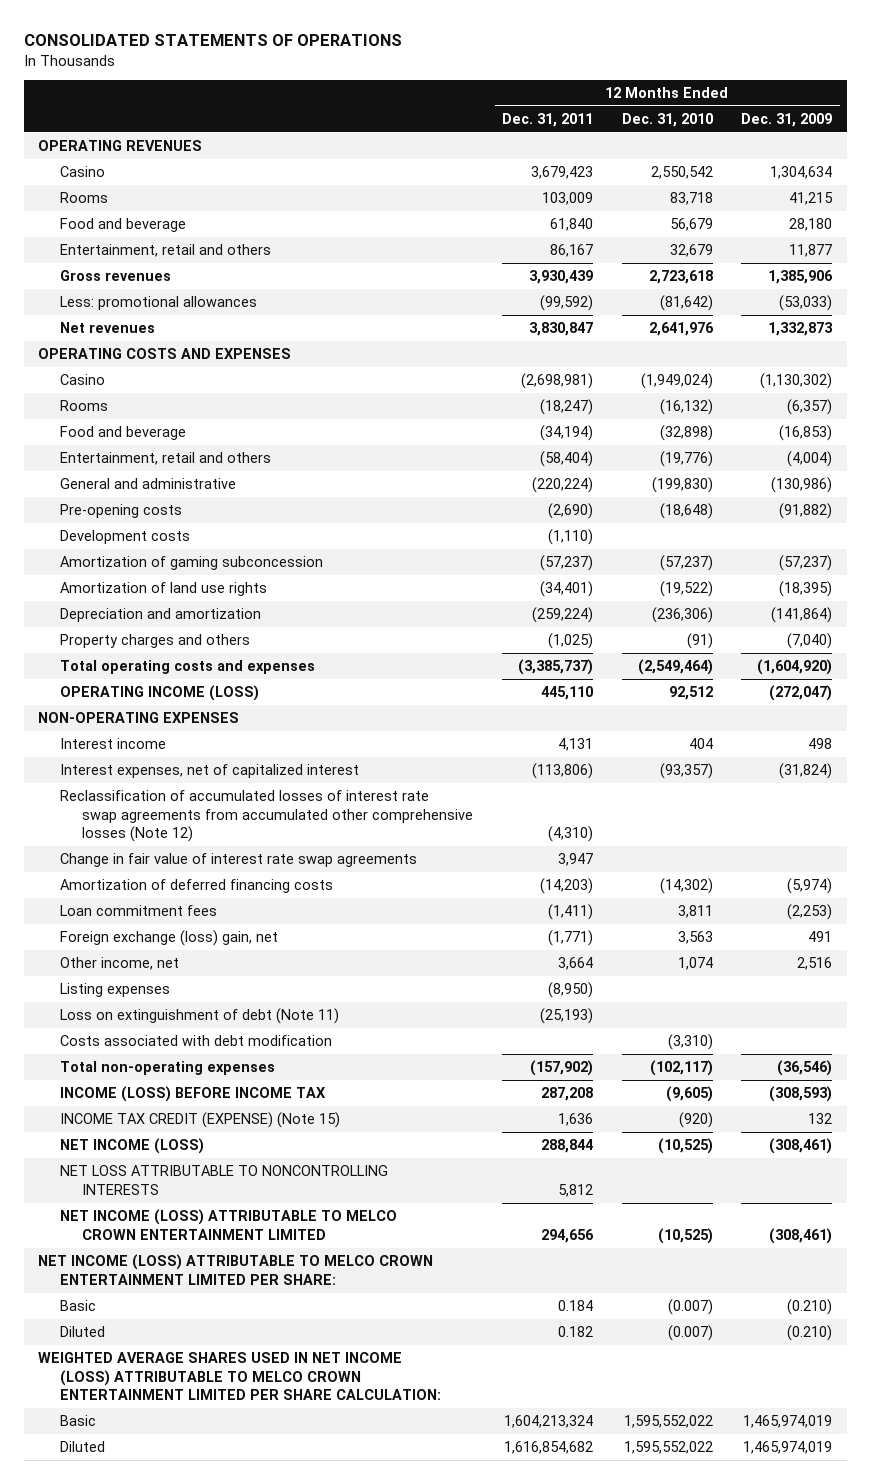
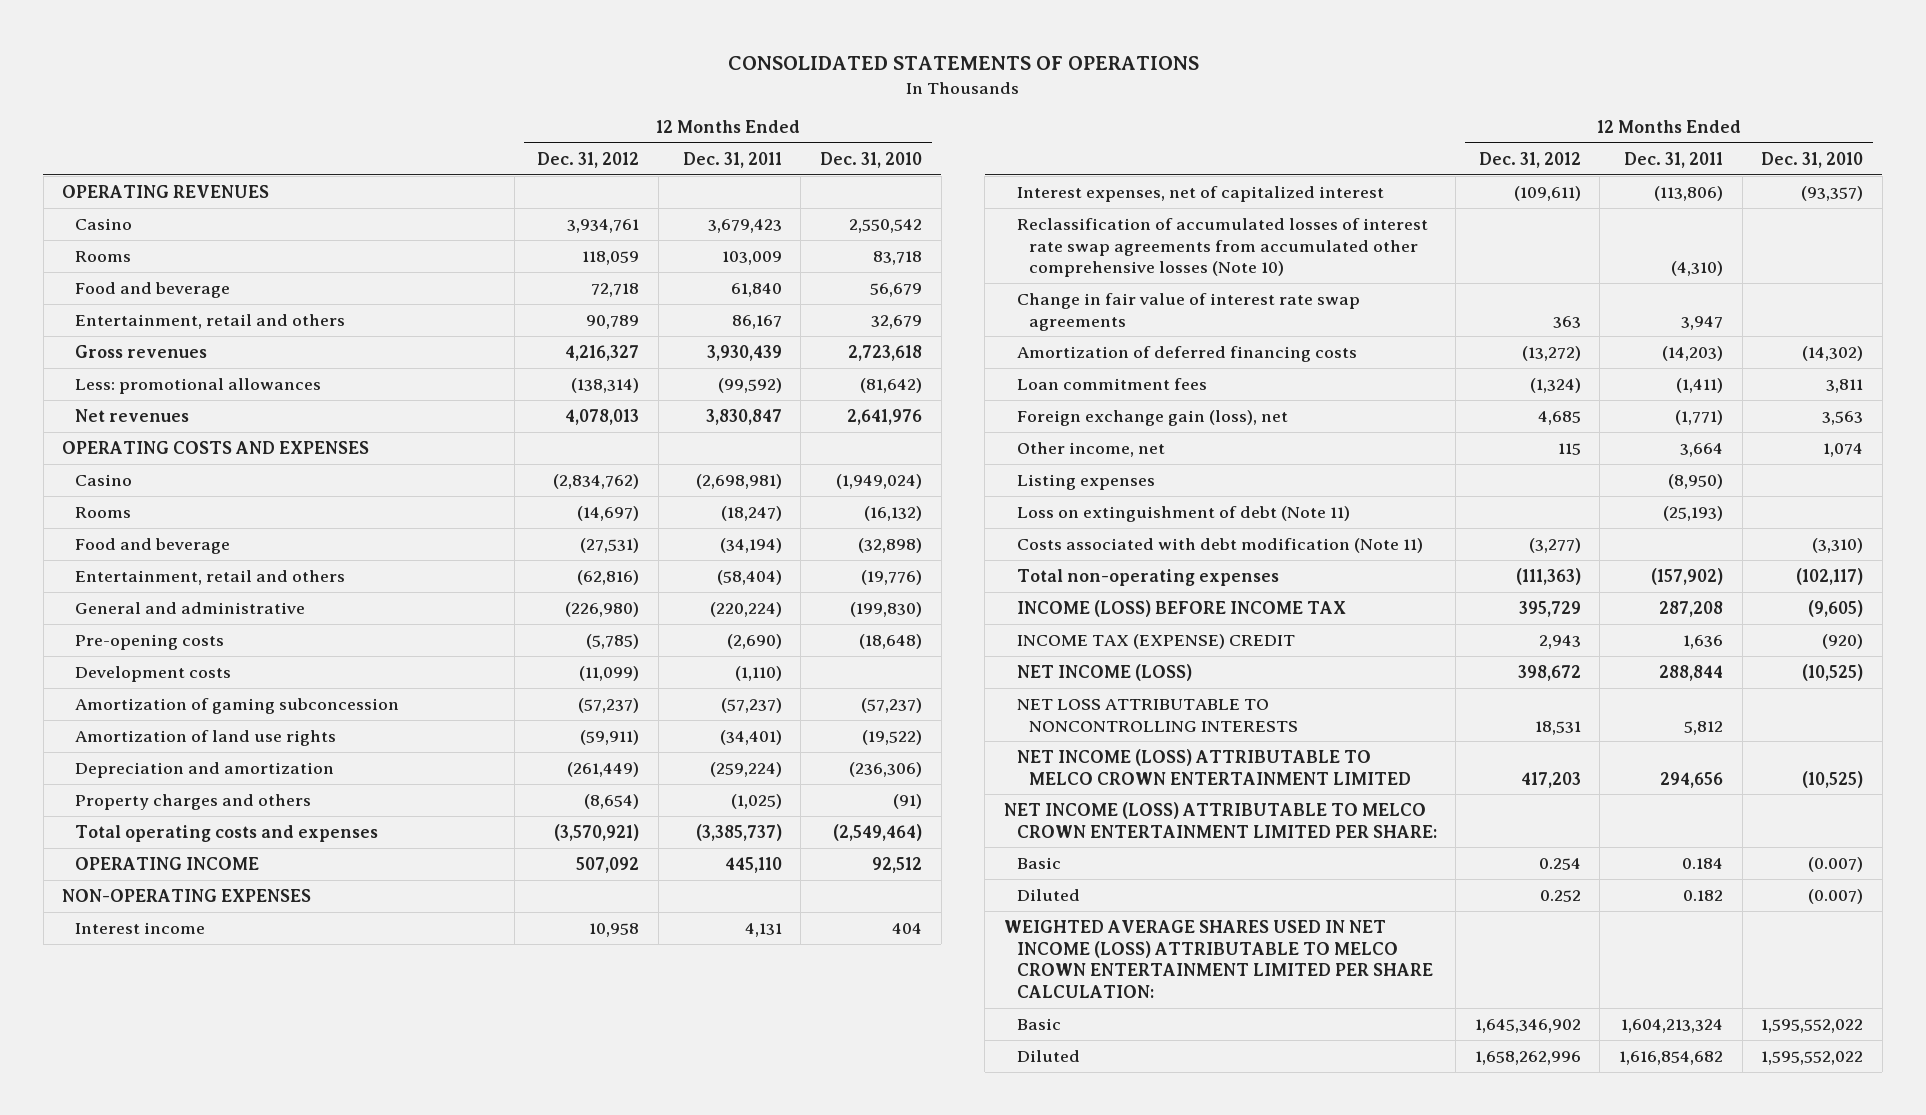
[741,113,833,128] Dec. 31, 2009 -> none
none -> [537,151,640,168] Dec. 31, 2012
[60,685,260,702] OPERATING INCOME (LOSS) -> [75,856,260,870] OPERATING INCOME
[60,790,474,843] Reclassification of accumulated losses of interest rate swap agreements from accumulated other comprehensive losses (Note 12) -> [1016,217,1428,278] Reclassification of accumulated losses of interest rate swap agreements from accumulated other comprehensive losses (Note 10)
[60,930,279,947] Foreign exchange (loss) gain, net -> [1016,409,1288,426] Foreign exchange gain (loss), net
[60,1035,333,1047] Costs associated with debt modification -> [1016,537,1423,553] Costs associated with debt modification (Note 11)
[60,1112,341,1129] INCOME TAX CREDIT (EXPENSE) (Note 15) -> [1016,633,1295,649] INCOME TAX (EXPENSE) CREDIT

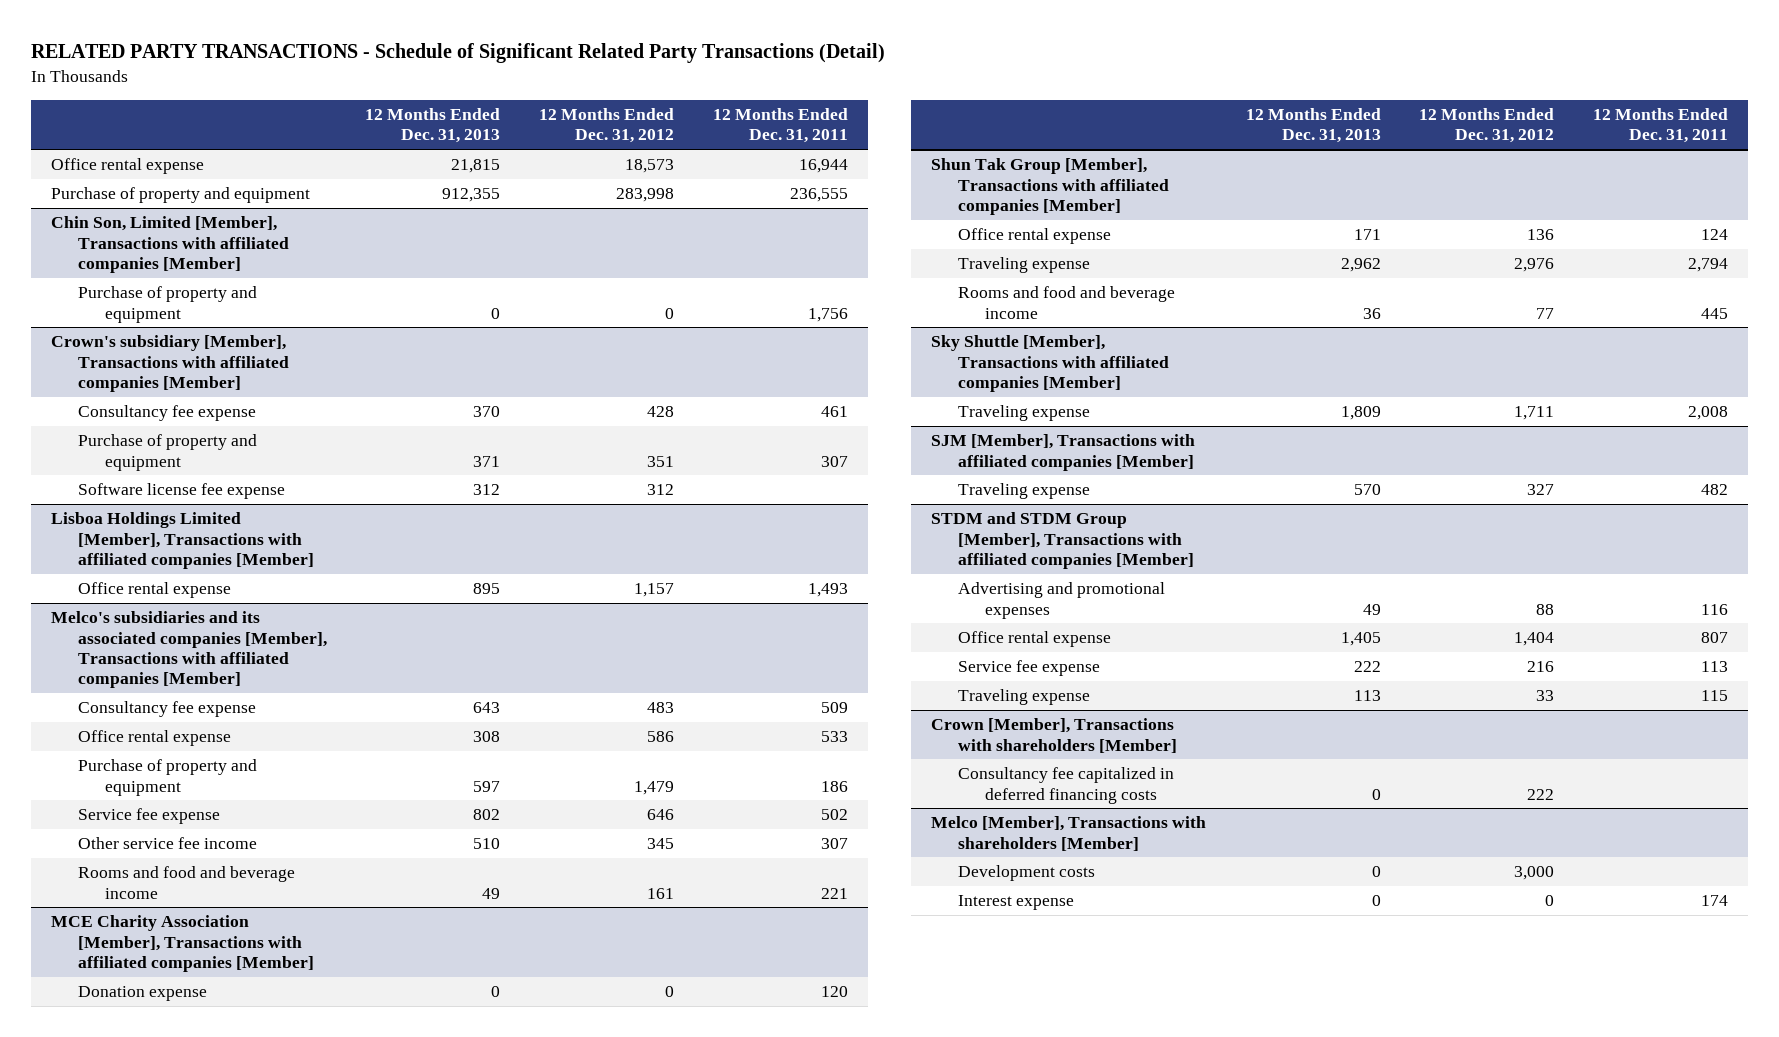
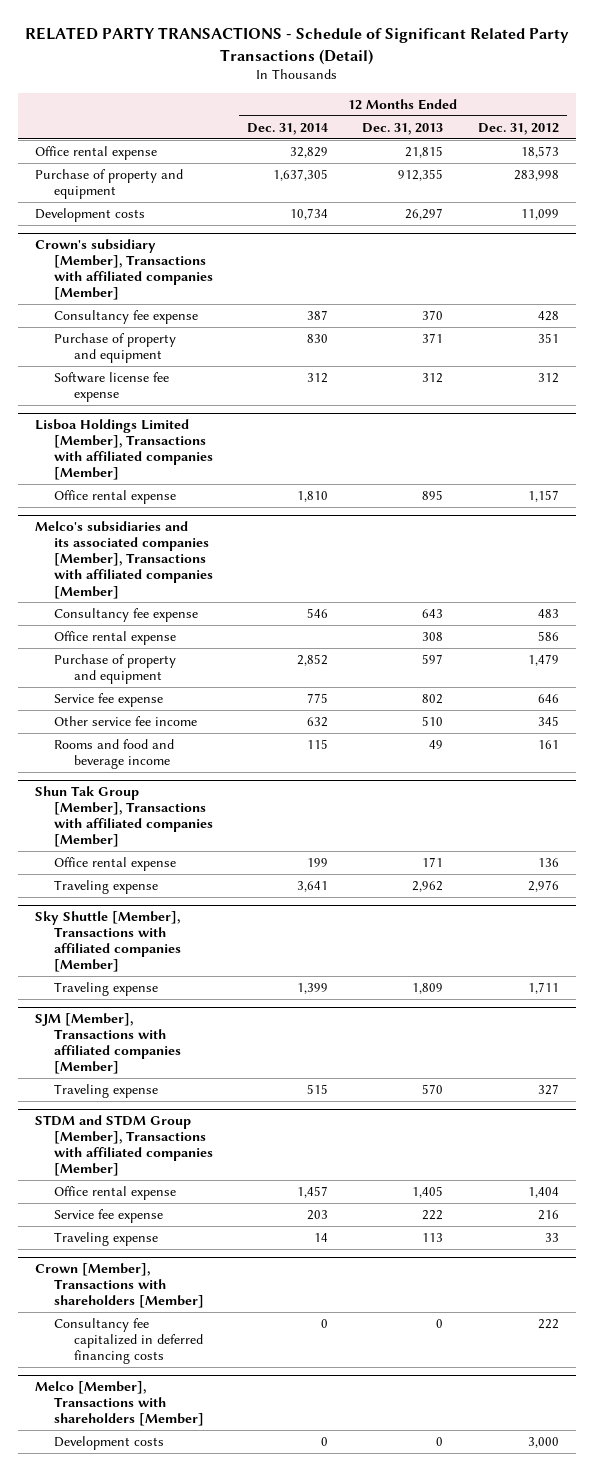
[713,107,849,144] 12 Months Ended Dec. 31, 2011 -> none
none -> [247,122,329,135] Dec. 31, 2014
[50,216,289,274] Chin Son, Limited [Member], Transactions with affiliated companies [Member] -> none
[77,286,257,323] Purchase of property and equipment -> none
none -> [34,207,145,222] Development costs
[50,915,314,973] MCE Charity Association [Member], Transactions with affiliated companies [Member] -> none
[77,986,207,1002] Donation expense -> none
[957,286,1175,319] Rooms and food and beverage income -> none
[957,582,1165,619] Advertising and promotional expenses -> none
[957,895,1074,911] Interest expense -> none

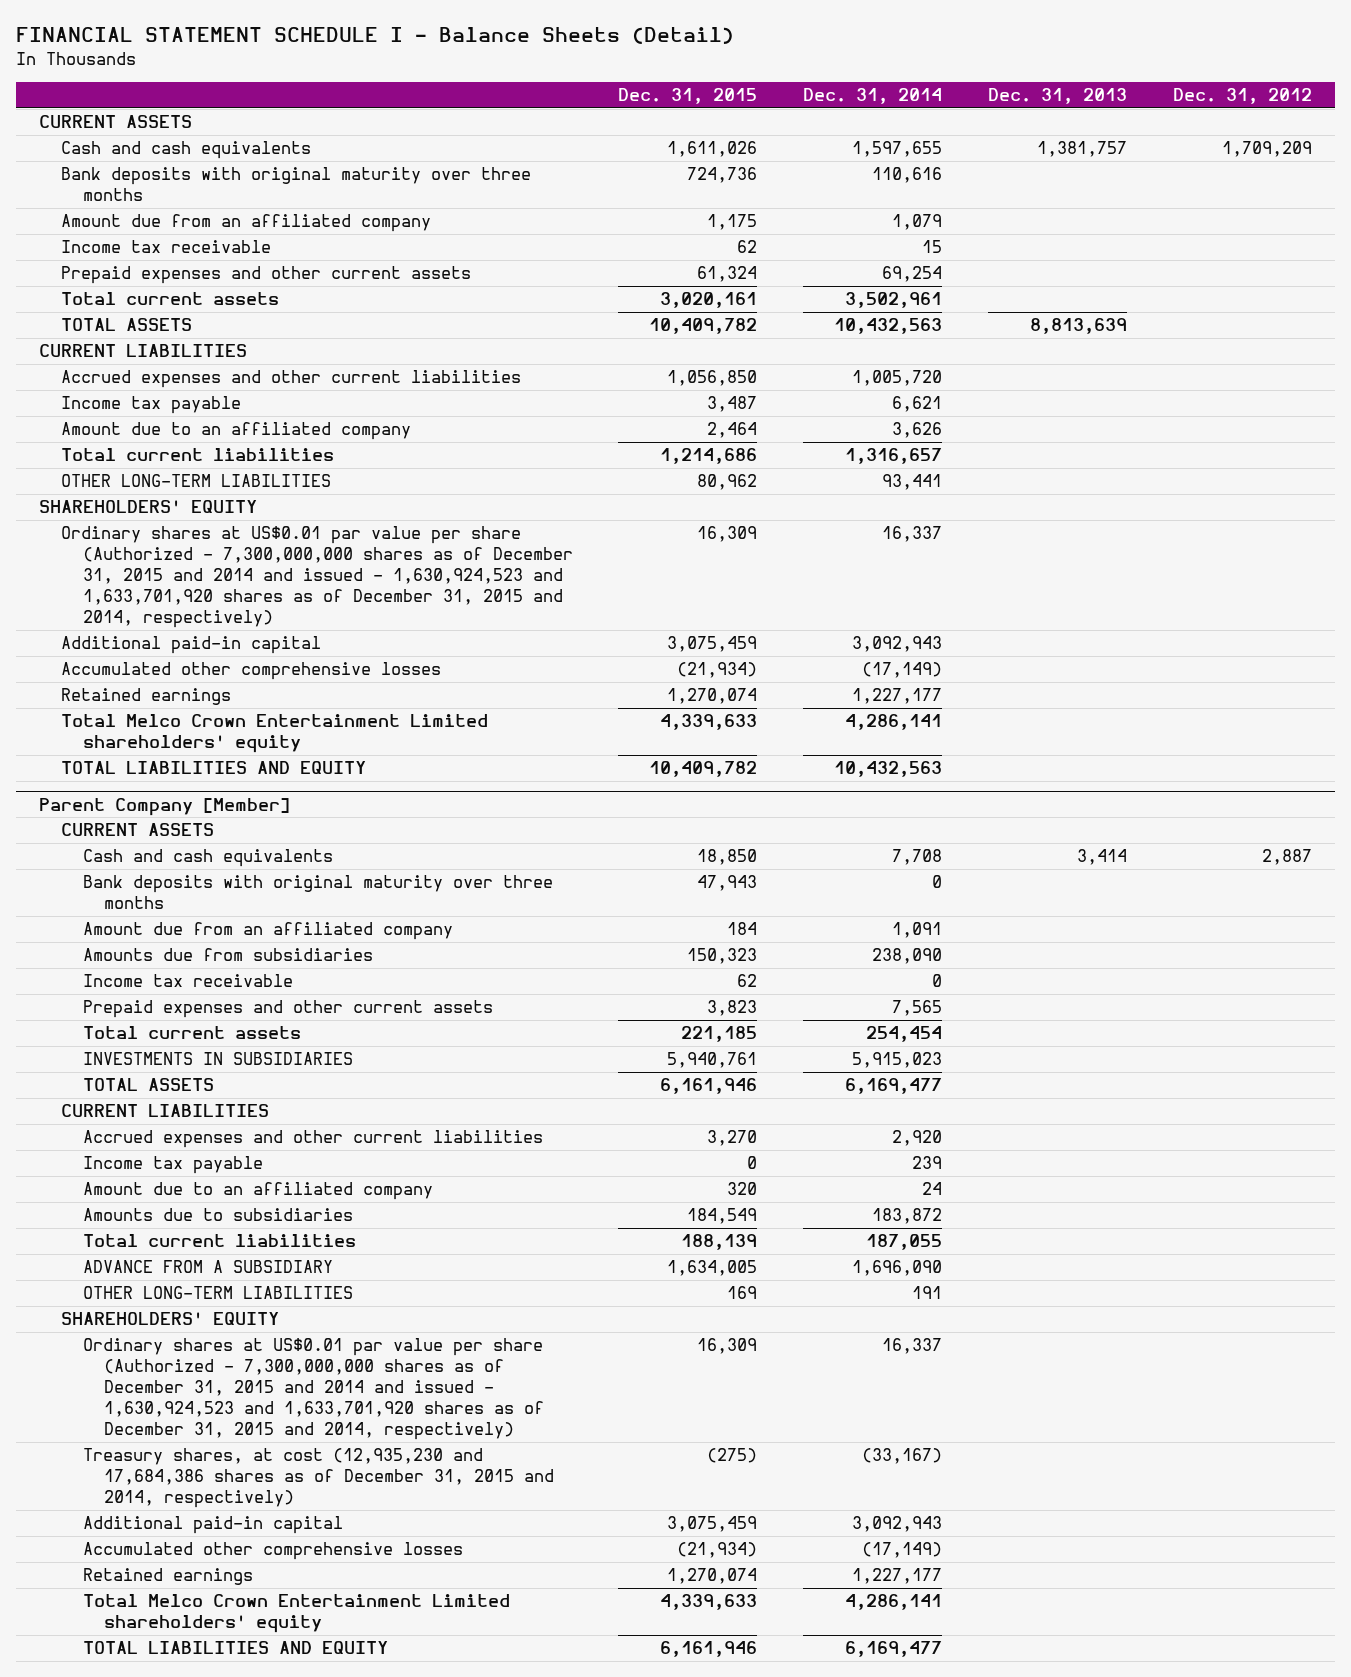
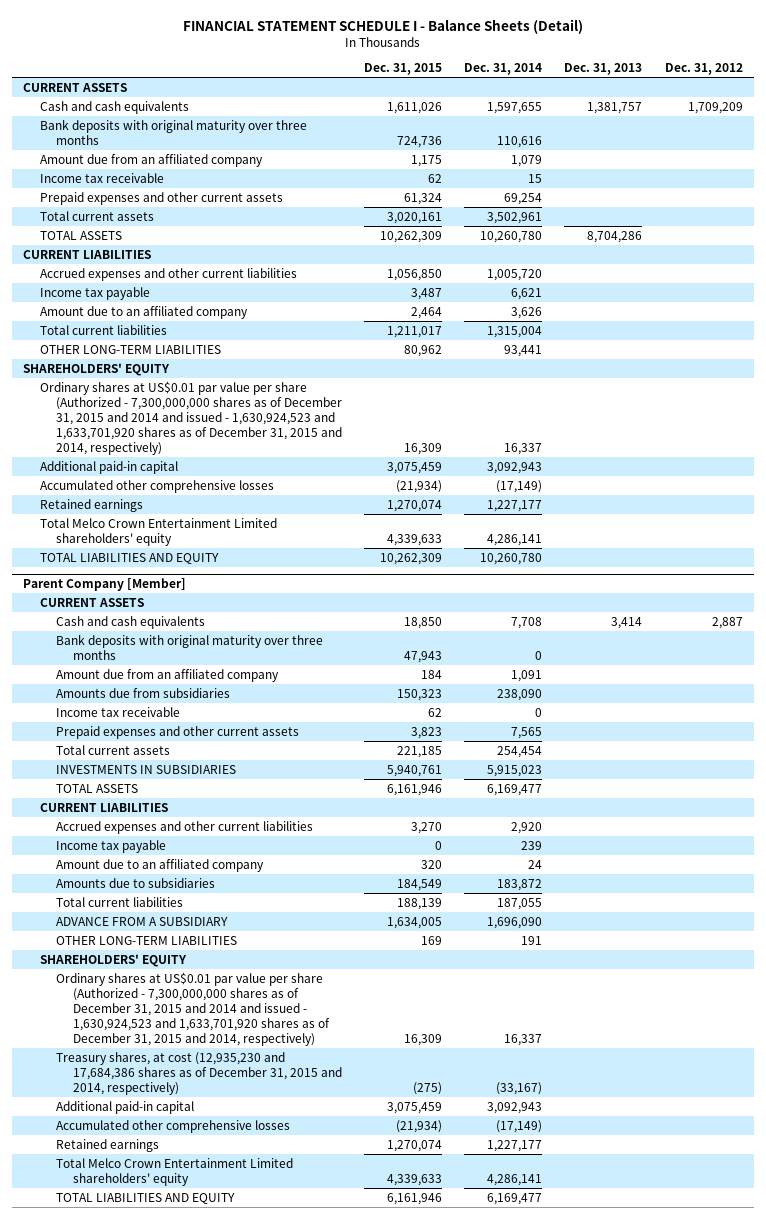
[649,318,758,335] 10,409,782 -> [380,230,443,243] 10,262,309
[834,318,943,335] 10,432,563 -> [480,230,543,243] 10,260,780
[1030,318,1128,335] 8,813,639 -> [587,230,643,243] 8,704,286
[660,448,758,465] 1,214,686 -> [387,325,443,338] 1,211,017
[845,448,943,465] 1,316,657 -> [487,325,543,338] 1,315,004
[649,761,758,778] 10,409,782 -> [380,552,443,565] 10,262,309
[834,761,943,778] 10,432,563 -> [480,552,543,565] 10,260,780

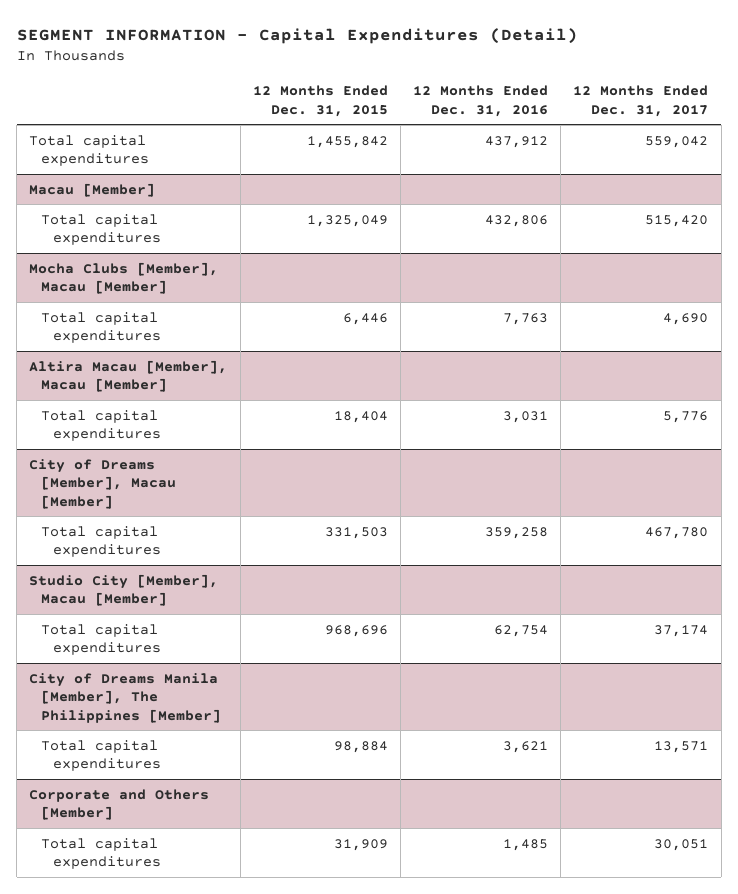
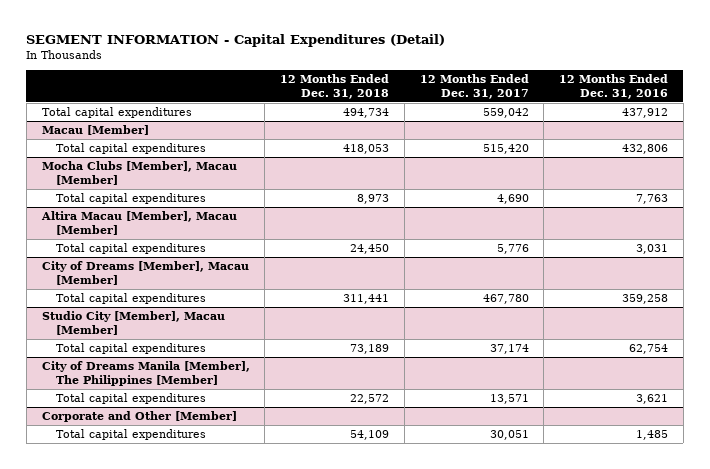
[252,85,388,117] 12 Months Ended Dec. 31, 2015 -> none
none -> [280,74,390,99] 12 Months Ended Dec. 31, 2018
[29,788,210,821] Corporate and Others [Member] -> [41,411,237,423] Corporate and Other [Member]

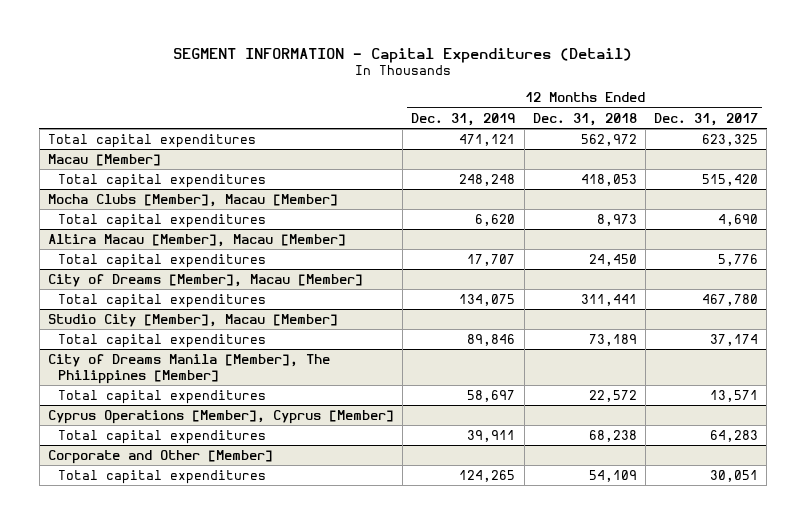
[559,74,669,99] 12 Months Ended Dec. 31, 2016 -> none
none -> [411,112,516,126] Dec. 31, 2019
[343,108,390,119] 494,734 -> [580,133,637,146] 562,972
[482,108,529,119] 559,042 -> [701,133,758,146] 623,325
none -> [48,409,395,424] Cyprus Operations [Member], Cyprus [Member]
none -> [58,429,267,444] Total capital expenditures

